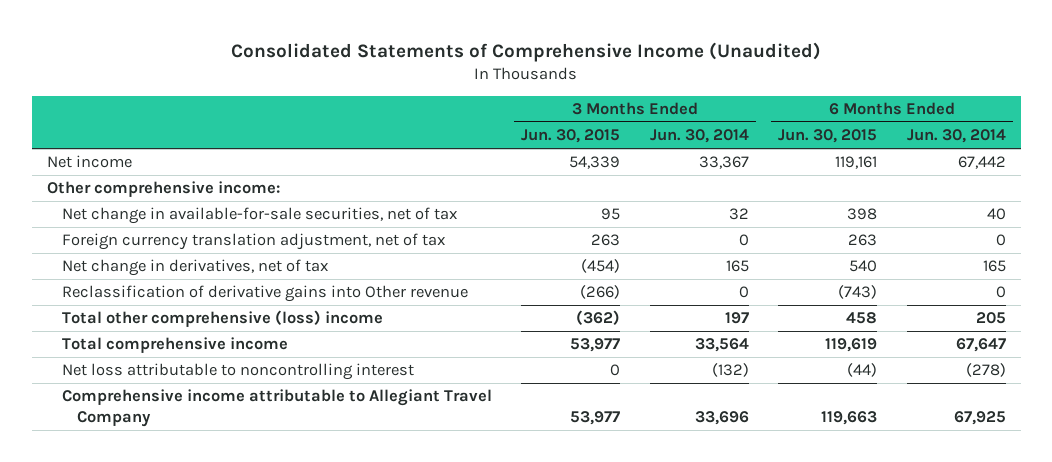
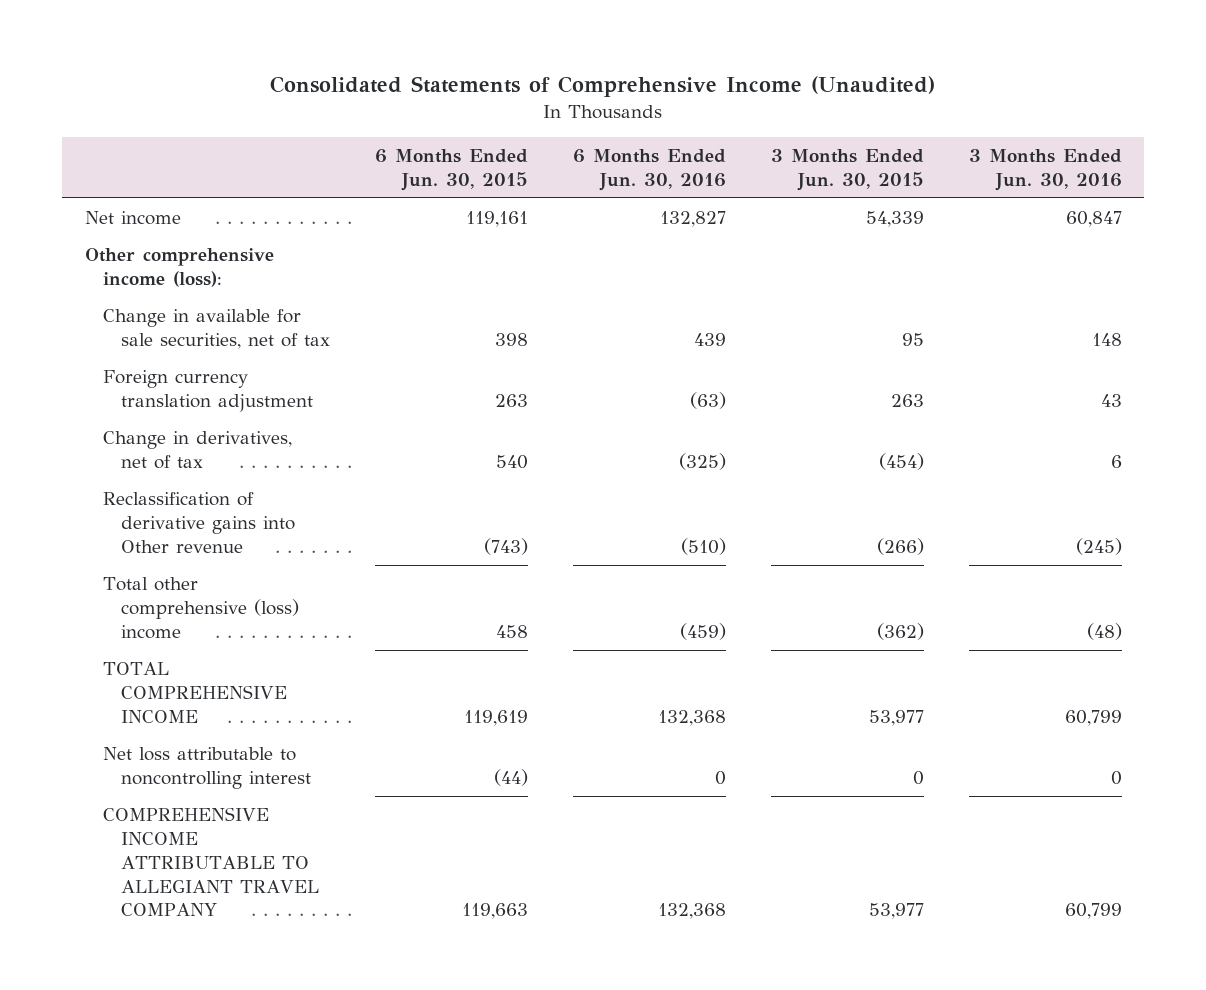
[649,129,749,144] Jun. 30, 2014 -> none
[906,129,1006,144] Jun. 30, 2014 -> none
none -> [572,149,726,192] 6 Months Ended Jun. 30, 2016
none -> [968,149,1122,192] 3 Months Ended Jun. 30, 2016
[46,181,280,198] Other comprehensive income: -> [84,248,274,287] Other comprehensive income (loss):
[61,207,457,225] Net change in available-for-sale securities, net of tax -> [102,309,330,349] Change in available for sale securities, net of tax
[61,233,445,251] Foreign currency translation adjustment, net of tax -> [102,370,313,412] Foreign currency translation adjustment
[61,259,328,277] Net change in derivatives, net of tax -> [102,431,292,469] Change in derivatives, net of tax
[61,337,288,354] Total comprehensive income -> [102,662,287,723] TOTAL COMPREHENSIVE INCOME
[61,389,492,428] Comprehensive income attributable to Allegiant Travel Company -> [102,807,319,917] COMPREHENSIVE INCOME ATTRIBUTABLE TO ALLEGIANT TRAVEL COMPANY

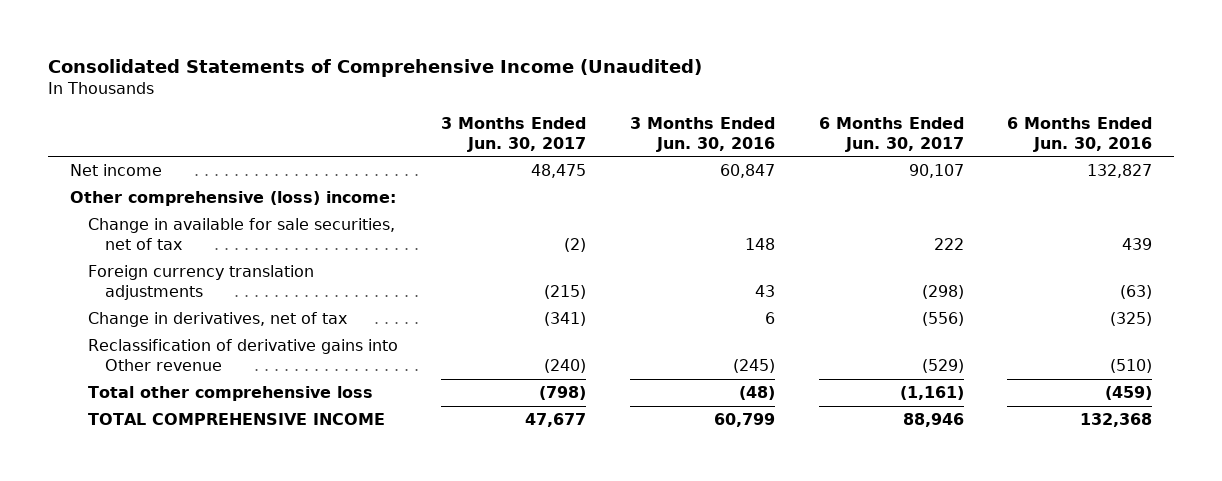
[374,149,528,192] 6 Months Ended Jun. 30, 2015 -> none
[770,149,924,192] 3 Months Ended Jun. 30, 2015 -> none
none -> [441,116,587,152] 3 Months Ended Jun. 30, 2017
none -> [818,116,964,152] 6 Months Ended Jun. 30, 2017
[84,248,274,287] Other comprehensive income (loss): -> [70,191,397,207] Other comprehensive (loss) income:
[102,370,313,412] Foreign currency translation adjustment -> [87,265,314,300] Foreign currency translation adjustments
[102,577,299,639] Total other comprehensive (loss) income -> [87,386,373,402] Total other comprehensive loss
[102,747,311,789] Net loss attributable to noncontrolling interest -> none
[102,807,319,917] COMPREHENSIVE INCOME ATTRIBUTABLE TO ALLEGIANT TRAVEL COMPANY -> none

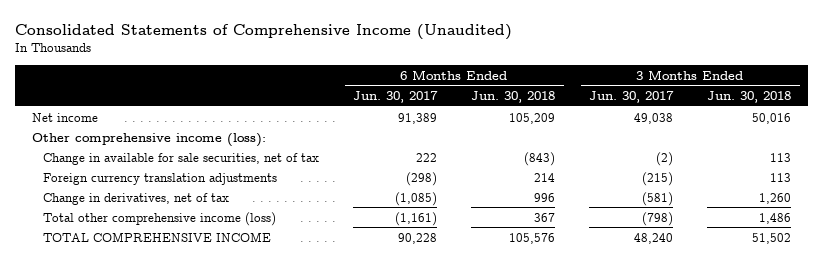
[629,116,775,152] 3 Months Ended Jun. 30, 2016 -> none
[1007,116,1153,152] 6 Months Ended Jun. 30, 2016 -> none
none -> [471,91,556,104] Jun. 30, 2018
none -> [707,91,792,104] Jun. 30, 2018
[531,164,587,179] 48,475 -> [634,112,674,124] 49,038
[908,164,964,179] 90,107 -> [398,112,438,124] 91,389
[70,191,397,207] Other comprehensive (loss) income: -> [31,132,266,147] Other comprehensive income (loss):
[87,339,398,371] Reclassification of derivative gains into Other revenue -> none
[544,312,587,327] (341) -> [642,191,674,206] (581)
[921,312,964,327] (556) -> [395,191,438,206] (1,085)
[87,386,373,402] Total other comprehensive loss -> [43,211,277,226] Total other comprehensive income (loss)
[525,413,587,428] 47,677 -> [634,232,674,244] 48,240
[902,413,964,428] 88,946 -> [398,232,438,244] 90,228

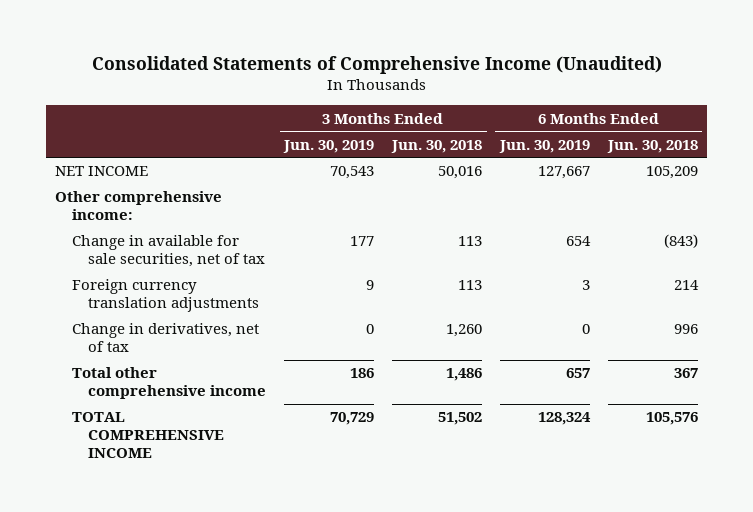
[353,91,439,104] Jun. 30, 2017 -> none
[589,91,675,104] Jun. 30, 2017 -> none
none -> [283,139,375,153] Jun. 30, 2019
none -> [498,139,590,153] Jun. 30, 2019
[31,112,98,122] Net income -> [55,166,149,177] NET INCOME
[31,132,266,147] Other comprehensive income (loss): -> [55,191,223,221] Other comprehensive income:
[43,211,277,226] Total other comprehensive income (loss) -> [71,367,267,400] Total other comprehensive income

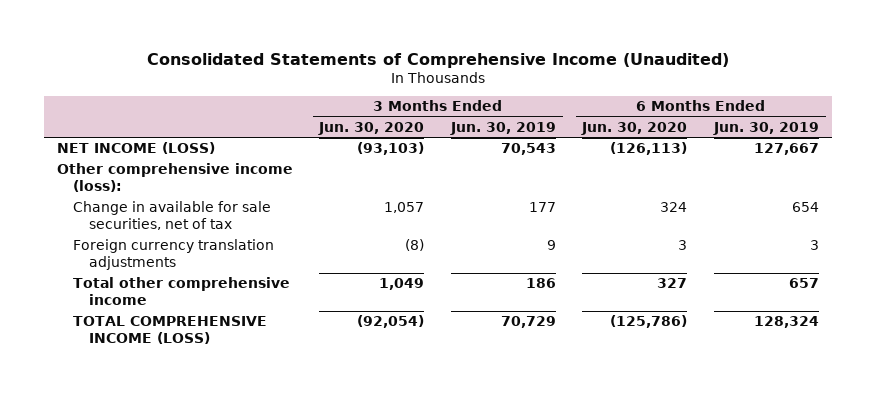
[391,139,483,153] Jun. 30, 2018 -> none
[606,139,698,153] Jun. 30, 2018 -> none
none -> [318,121,425,135] Jun. 30, 2020
none -> [581,121,688,135] Jun. 30, 2020
[55,166,149,177] NET INCOME -> [57,142,216,155] NET INCOME (LOSS)
[55,191,223,221] Other comprehensive income: -> [57,163,294,193] Other comprehensive income (loss):
[71,323,259,353] Change in derivatives, net of tax -> none
[71,412,225,459] TOTAL COMPREHENSIVE INCOME -> [72,316,267,345] TOTAL COMPREHENSIVE INCOME (LOSS)

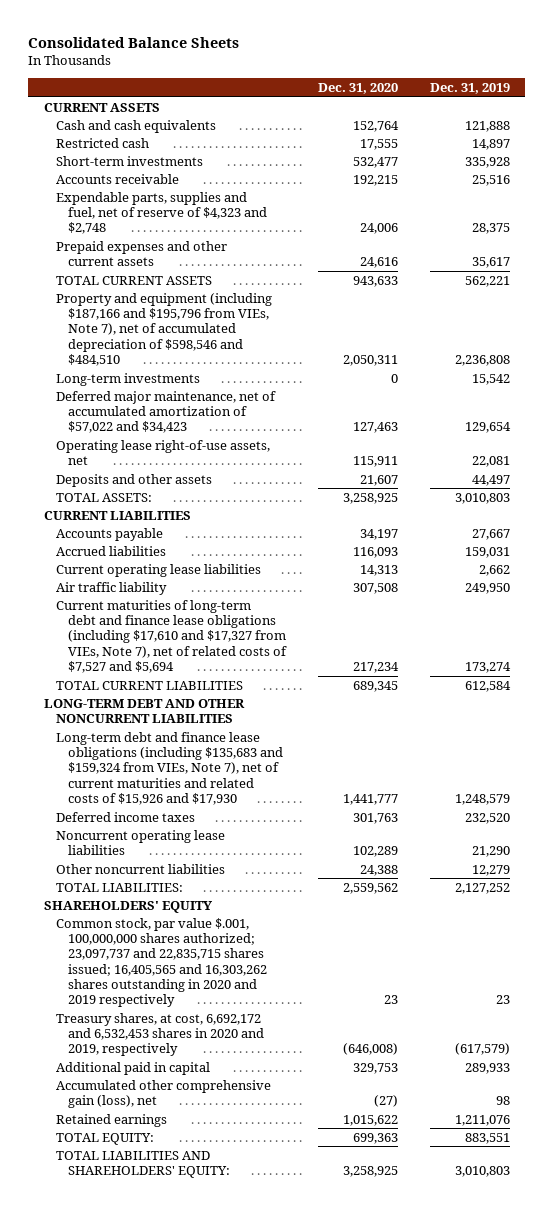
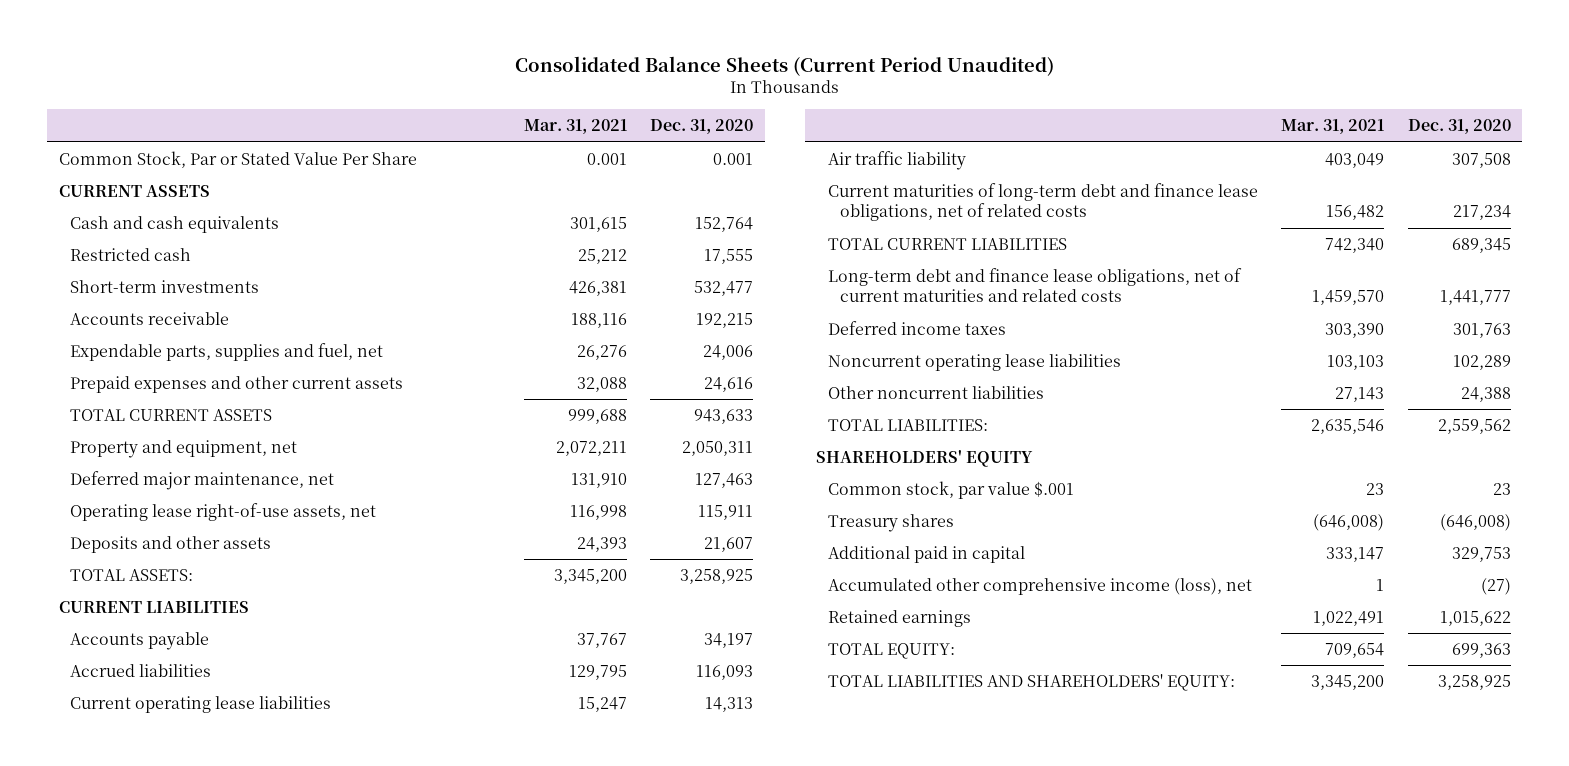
[28,37,240,49] Consolidated Balance Sheets -> [514,55,1054,76] Consolidated Balance Sheets (Current Period Unaudited)
[429,83,510,95] Dec. 31, 2019 -> none
none -> [523,119,627,135] Mar. 31, 2021
none -> [58,150,417,168] Common Stock, Par or Stated Value Per Share
[56,191,267,235] Expendable parts, supplies and fuel, net of reserve of $4,323 and $2,748 -> [70,342,384,361] Expendable parts, supplies and fuel, net
[56,372,201,386] Long-term investments -> none
[56,292,273,367] Property and equipment (including $187,166 and $195,796 from VIEs, Note 7), net of accumulated depreciation of $598,546 and $484,510 -> [70,439,298,458] Property and equipment, net
[56,390,277,434] Deferred major maintenance, net of accumulated amortization of $57,022 and $34,423 -> [70,470,335,490] Deferred major maintenance, net
[56,599,287,674] Current maturities of long-term debt and finance lease obligations (including $17,610 and $17,327 from VIEs, Note 7), net of related costs of $7,527 and $5,694 -> [828,182,1259,222] Current maturities of long-term debt and finance lease obligations, net of related costs
[44,698,246,724] LONG-TERM DEBT AND OTHER NONCURRENT LIABILITIES -> none
[56,731,283,806] Long-term debt and finance lease obligations (including $135,683 and $159,324 from VIEs, Note 7), net of current maturities and related costs of $15,926 and $17,930 -> [828,267,1243,303] Long-term debt and finance lease obligations, net of current maturities and related costs
[56,917,267,1008] Common stock, par value $.001, 100,000,000 shares authorized; 23,097,737 and 22,835,715 shares issued; 16,405,565 and 16,303,262 shares outstanding in 2020 and 2019 respectively -> [828,480,1075,499] Common stock, par value $.001
[56,1012,264,1057] Treasury shares, at cost, 6,692,172 and 6,532,453 shares in 2020 and 2019, respectively -> [828,513,955,532] Treasury shares
[56,1079,272,1109] Accumulated other comprehensive gain (loss), net -> [828,577,1253,595] Accumulated other comprehensive income (loss), net

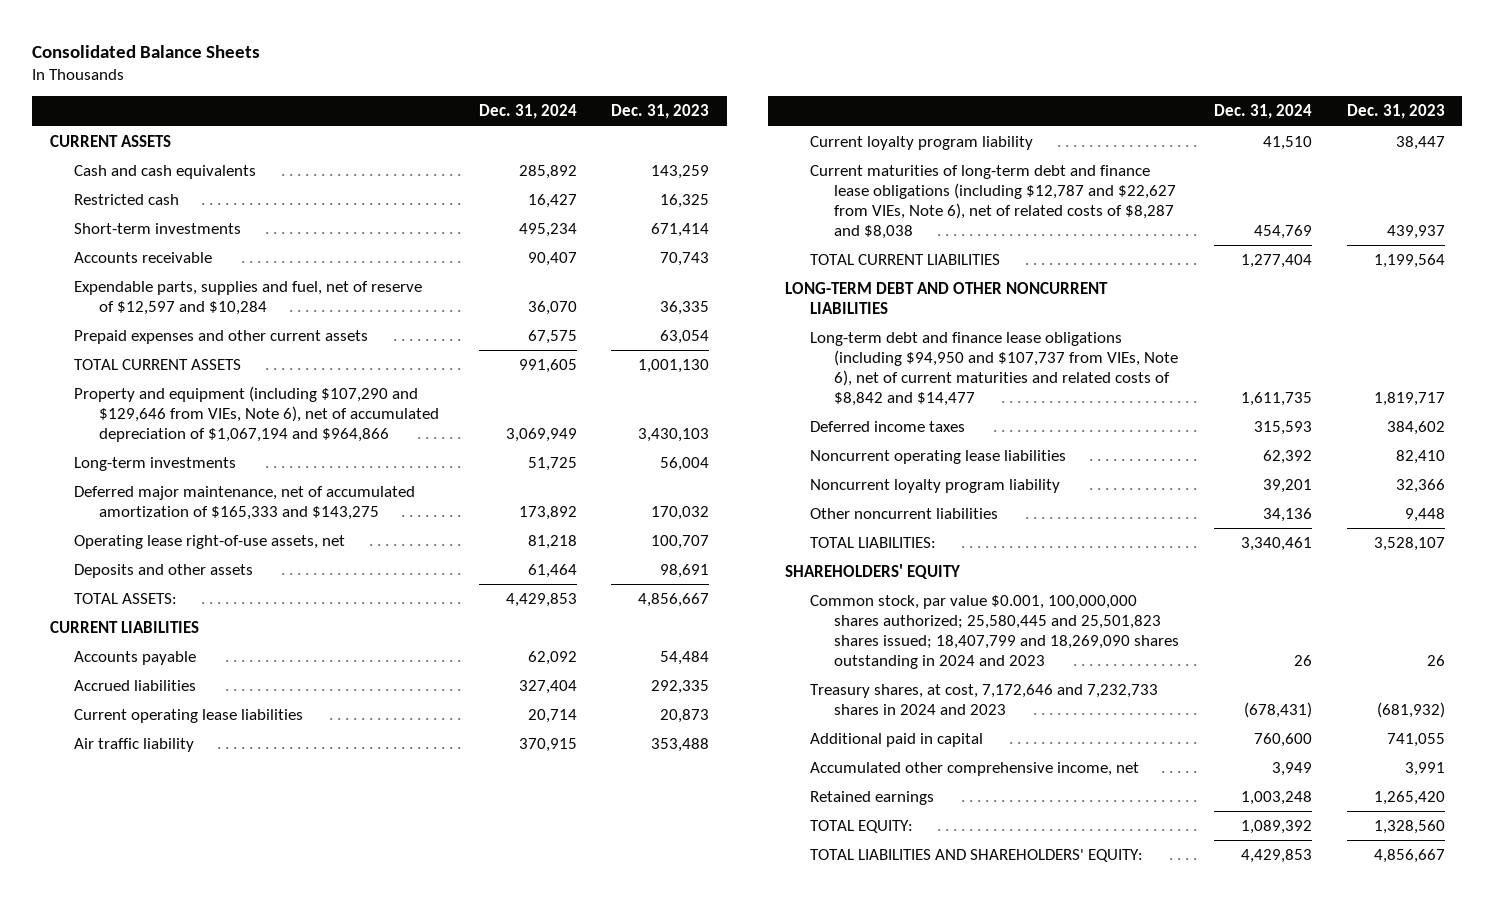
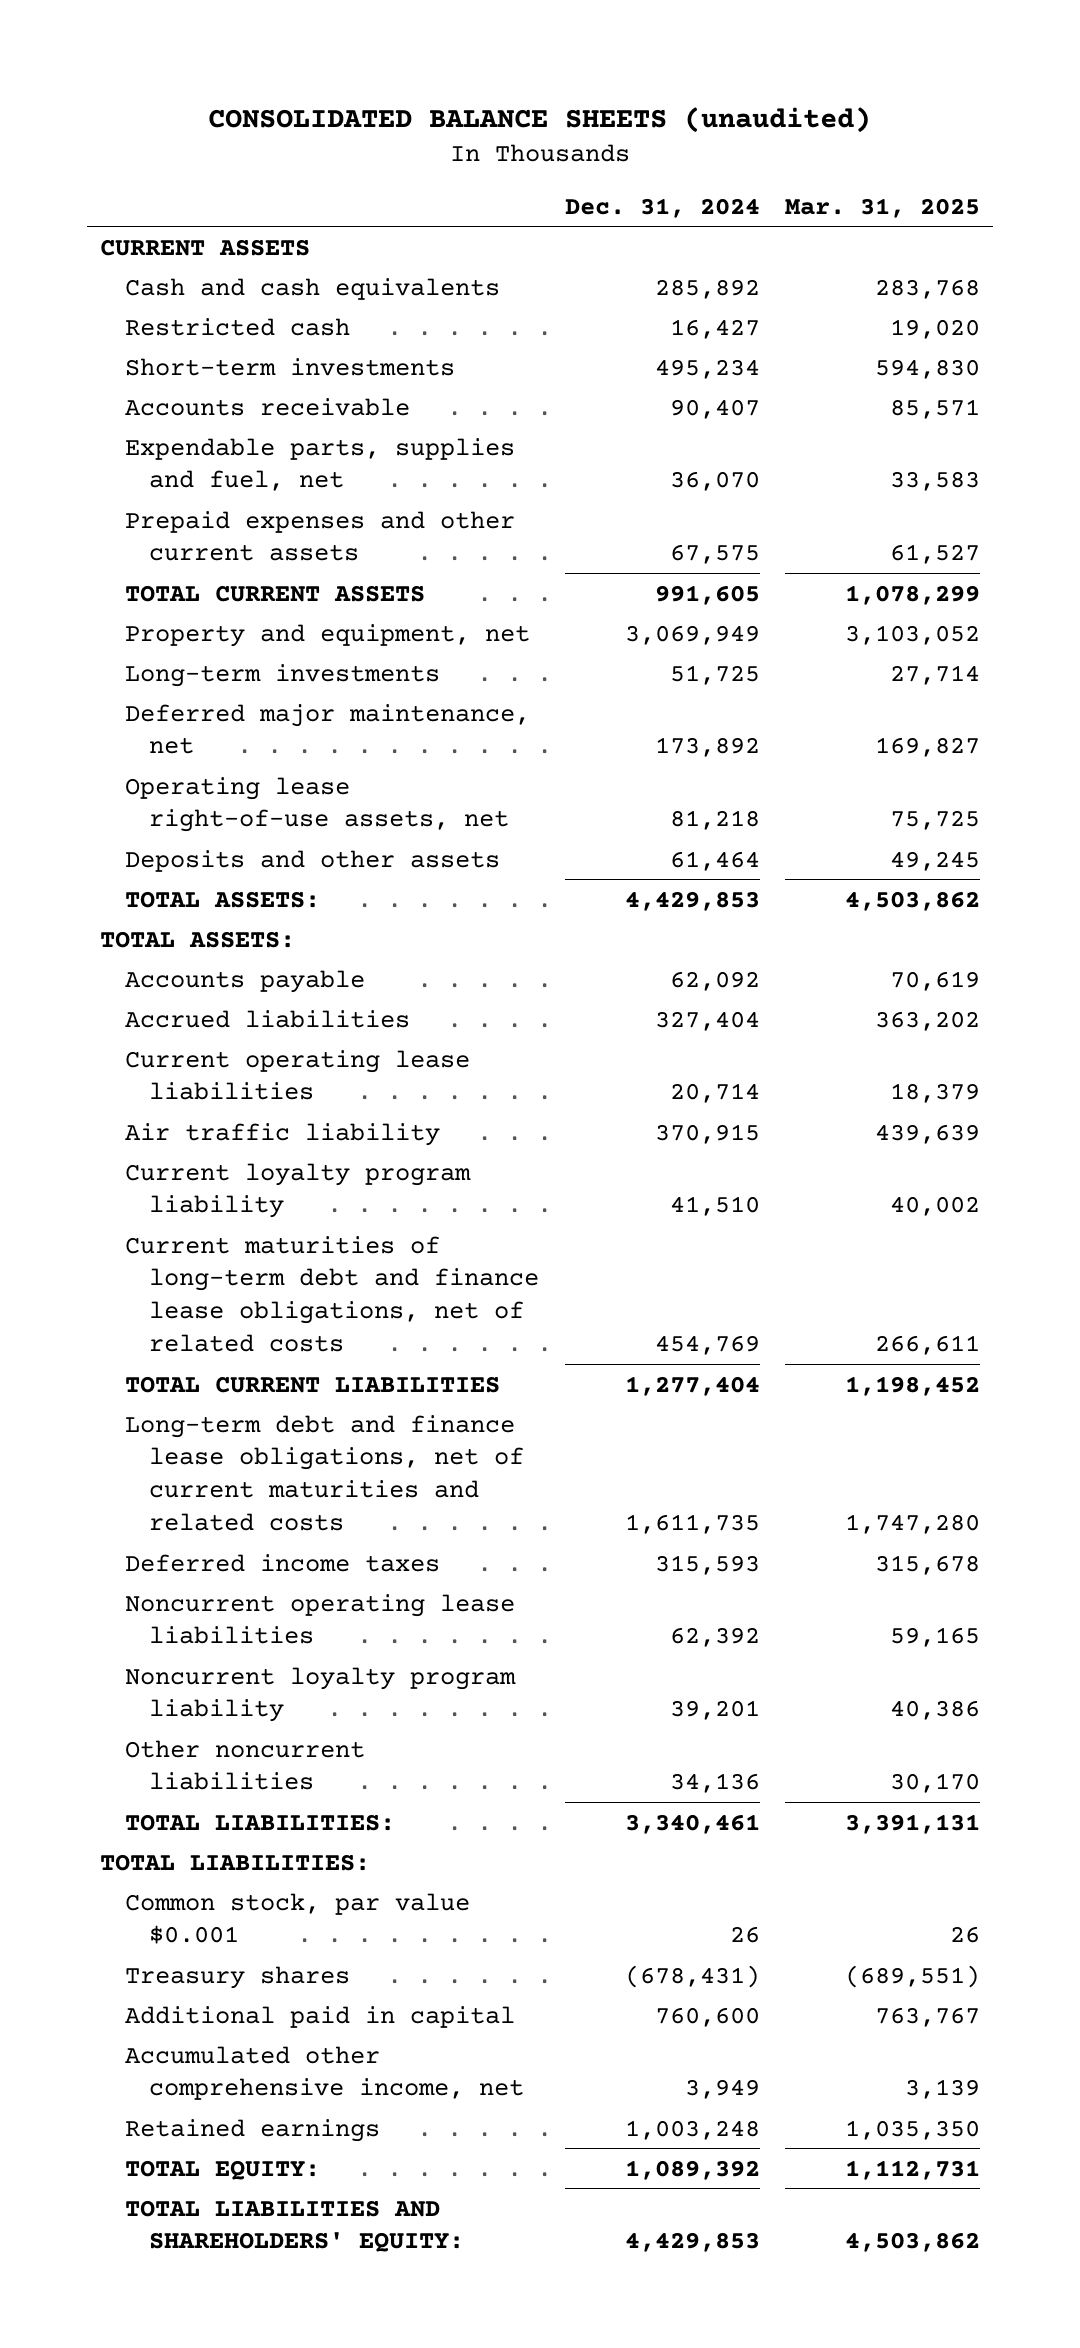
[32,44,261,58] Consolidated Balance Sheets -> [208,106,872,133] CONSOLIDATED BALANCE SHEETS (unaudited)
[611,104,710,120] Dec. 31, 2023 -> none
none -> [785,197,981,218] Mar. 31, 2025
[74,280,423,315] Expendable parts, supplies and fuel, net of reserve of $12,597 and $10,284 -> [124,437,515,492] Expendable parts, supplies and fuel, net
[74,385,439,442] Property and equipment (including $107,290 and $129,646 from VIEs, Note 6), net of accumulated depreciation of $1,067,194 and $964,866 -> [124,623,530,647] Property and equipment, net
[74,485,416,520] Deferred major maintenance, net of accumulated amortization of $165,333 and $143,275 -> [124,703,530,755] Deferred major maintenance, net
[49,620,199,633] CURRENT LIABILITIES -> [100,930,296,948] TOTAL ASSETS:
[809,164,1177,239] Current maturities of long-term debt and finance lease obligations (including $12,787 and $22,627 from VIEs, Note 6), net of related costs of $8,287 and $8,038 -> [124,1235,540,1353] Current maturities of long-term debt and finance lease obligations, net of related costs
[785,281,1109,314] LONG-TERM DEBT AND OTHER NONCURRENT LIABILITIES -> none
[809,331,1179,406] Long-term debt and finance lease obligations (including $94,950 and $107,737 from VIEs, Note 6), net of current maturities and related costs of $8,842 and $14,477 -> [124,1414,525,1532] Long-term debt and finance lease obligations, net of current maturities and related costs
[785,563,961,579] SHAREHOLDERS' EQUITY -> [100,1853,371,1871] TOTAL LIABILITIES:
[809,594,1180,669] Common stock, par value $0.001, 100,000,000 shares authorized; 25,580,445 and 25,501,823 shares issued; 18,407,799 and 18,269,090 shares outstanding in 2024 and 2023 -> [124,1892,470,1945] Common stock, par value $0.001
[809,683,1158,715] Treasury shares, at cost, 7,172,646 and 7,232,733 shares in 2024 and 2023 -> [124,1965,350,1989] Treasury shares

